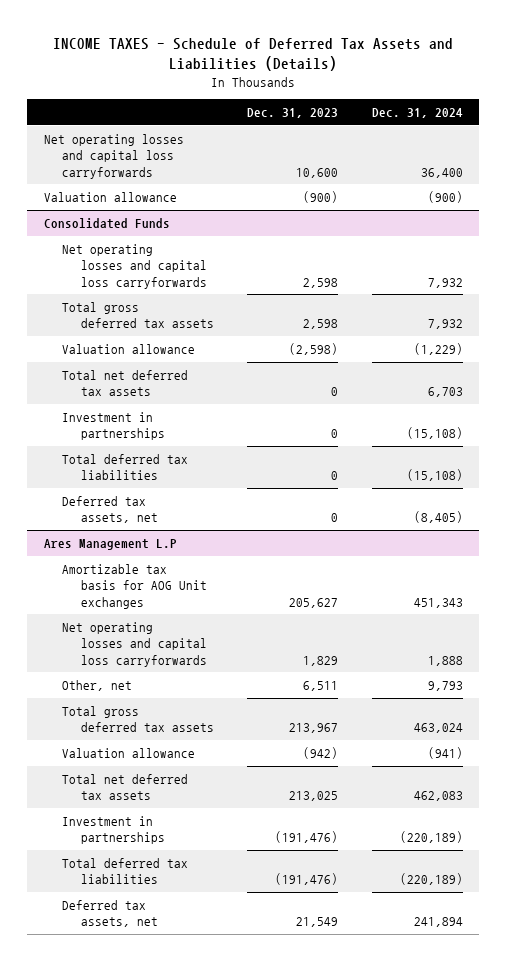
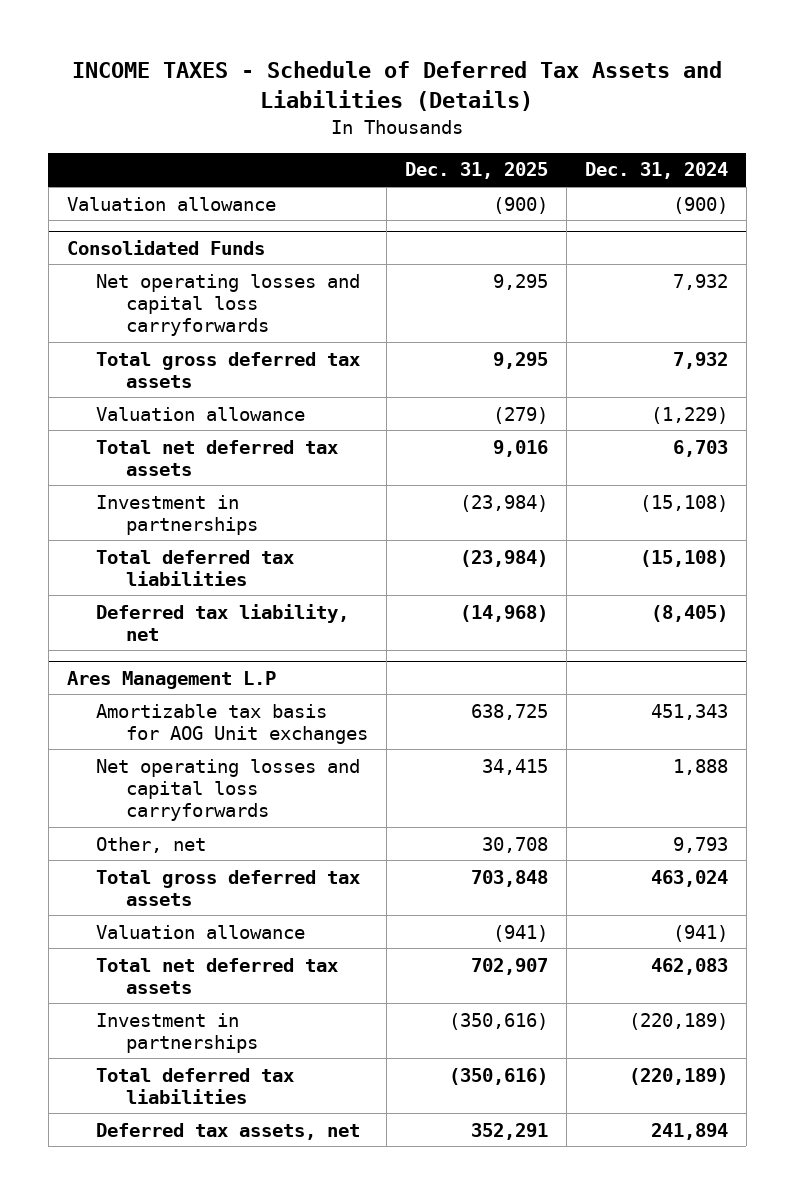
[247,108,339,119] Dec. 31, 2023 -> none
none -> [404,162,548,180] Dec. 31, 2025
[44,133,185,179] Net operating losses and capital loss carryforwards -> none
[62,495,158,524] Deferred tax assets, net -> [96,603,350,641] Deferred tax liability, net

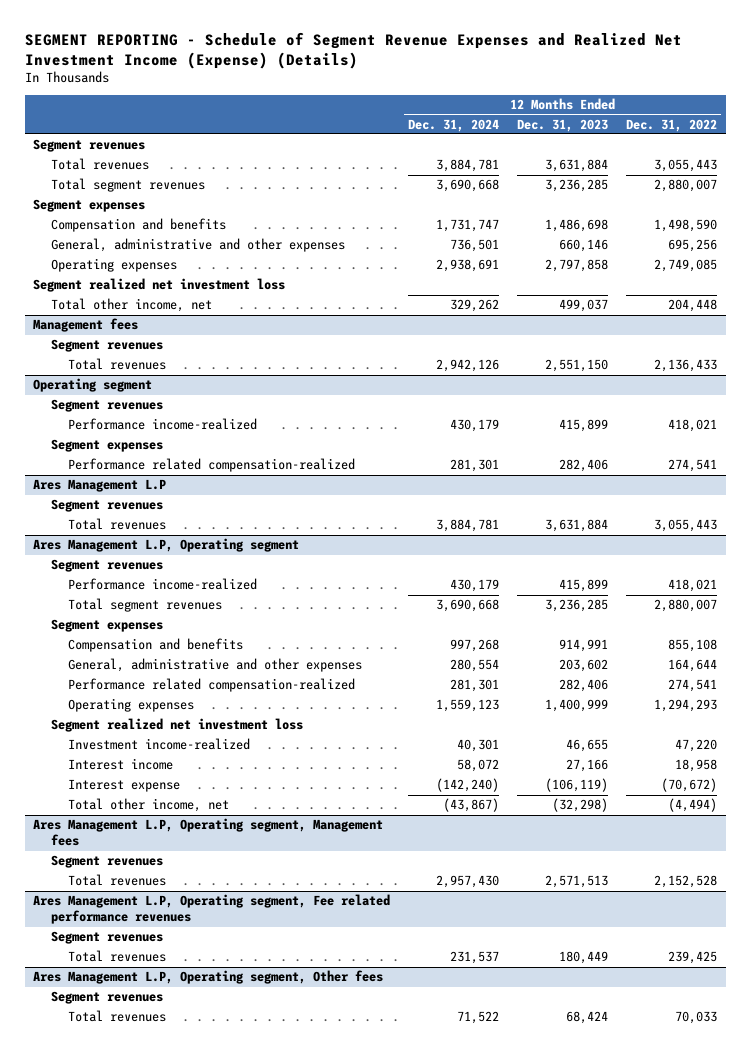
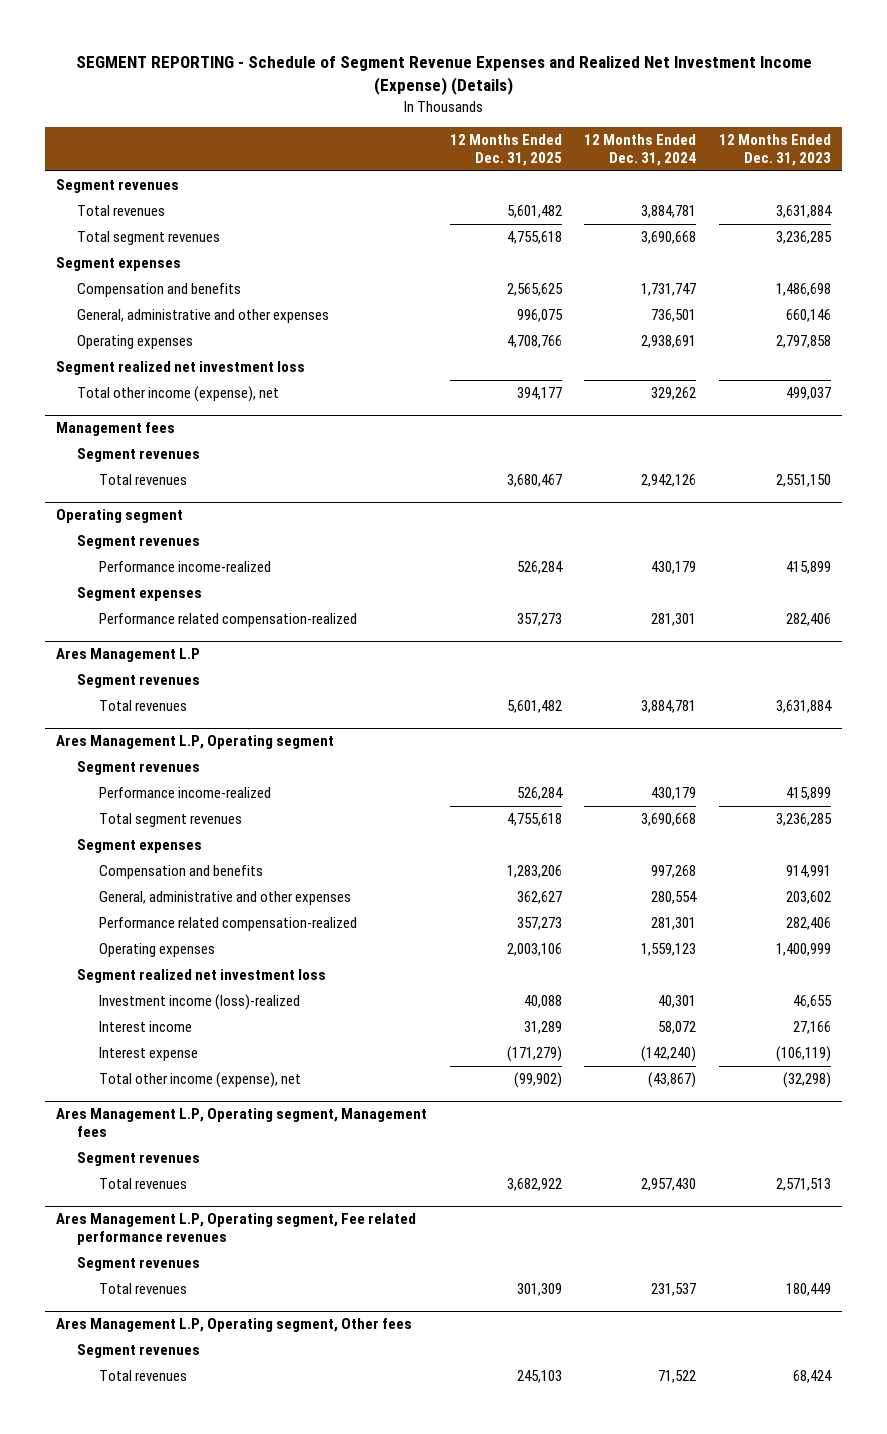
[625,118,717,132] Dec. 31, 2022 -> none
none -> [449,133,562,167] 12 Months Ended Dec. 31, 2025
[50,298,212,313] Total other income, net -> [77,386,280,403] Total other income (expense), net
[68,738,251,751] Investment income-realized -> [98,994,300,1011] Investment income (loss)-realized
[68,798,230,813] Total other income, net -> [98,1072,301,1089] Total other income (expense), net

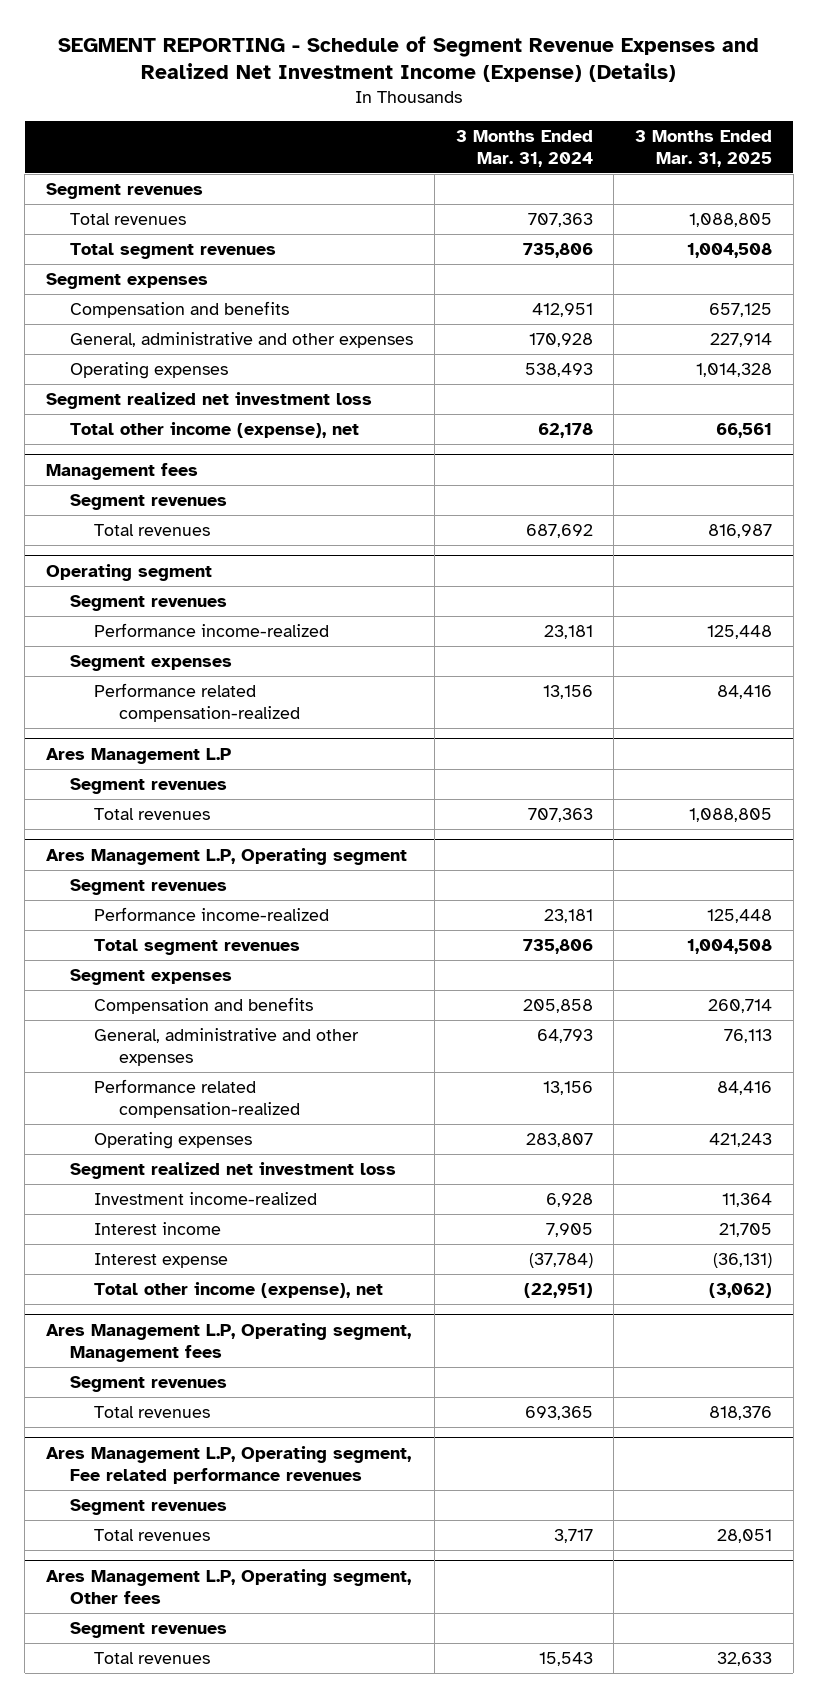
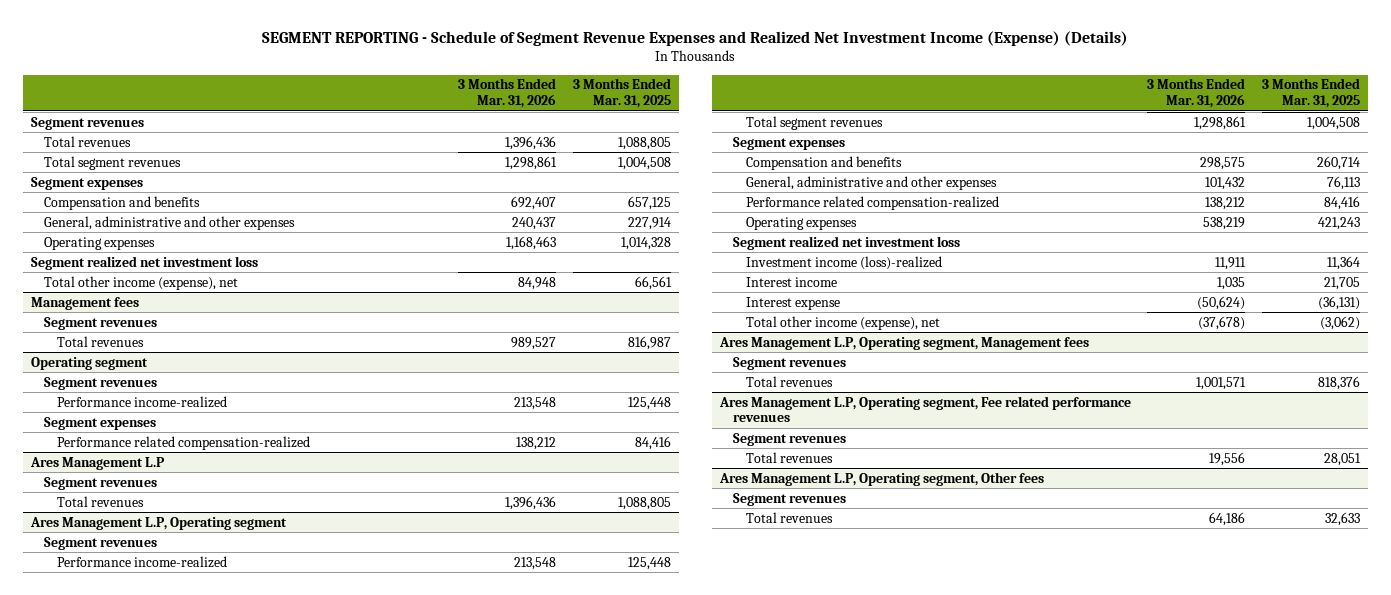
[455,129,593,167] 3 Months Ended Mar. 31, 2024 -> none
none -> [458,78,557,109] 3 Months Ended Mar. 31, 2026
[94,1192,318,1206] Investment income-realized -> [746,255,943,270] Investment income (loss)-realized

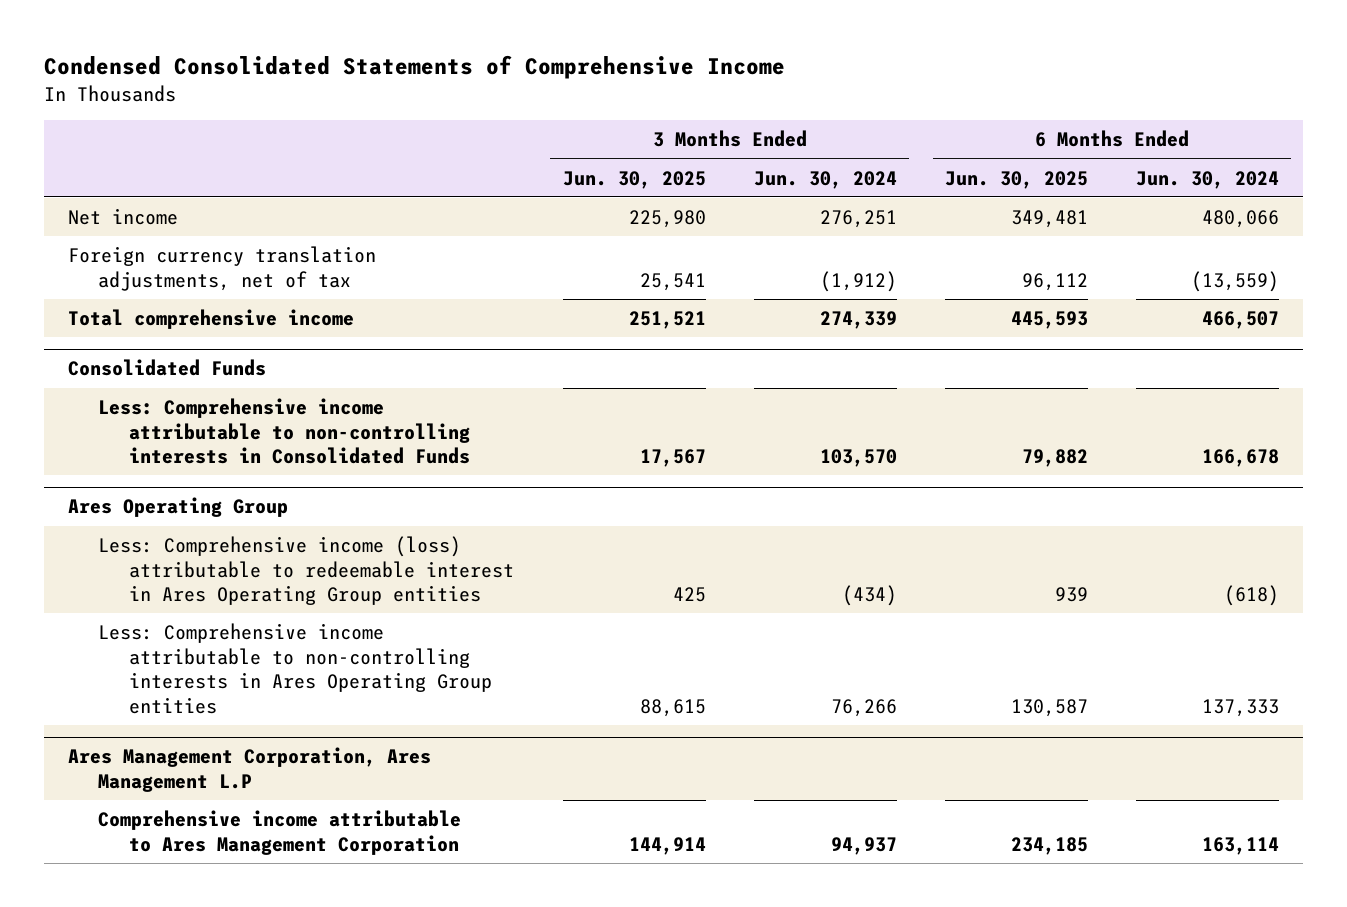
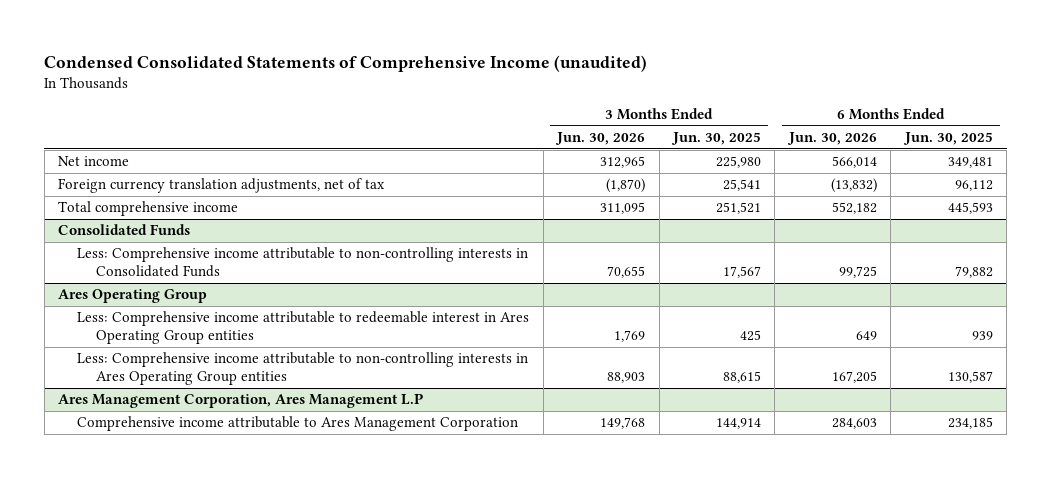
[43,55,785,80] Condensed Consolidated Statements of Comprehensive Income -> [44,54,648,72] Condensed Consolidated Statements of Comprehensive Income (unaudited)
[753,170,897,189] Jun. 30, 2024 -> none
[1136,170,1280,189] Jun. 30, 2024 -> none
none -> [555,132,646,146] Jun. 30, 2026
none -> [786,132,877,146] Jun. 30, 2026
[98,536,515,606] Less: Comprehensive income (loss) attributable to redeemable interest in Ares Operating Group entities -> [77,311,530,345] Less: Comprehensive income attributable to redeemable interest in Ares Operating Group entities

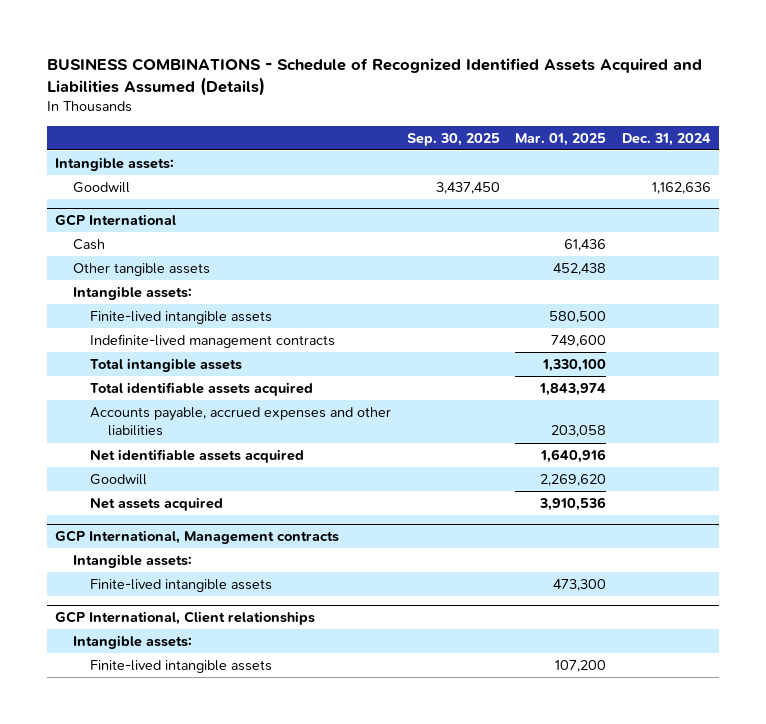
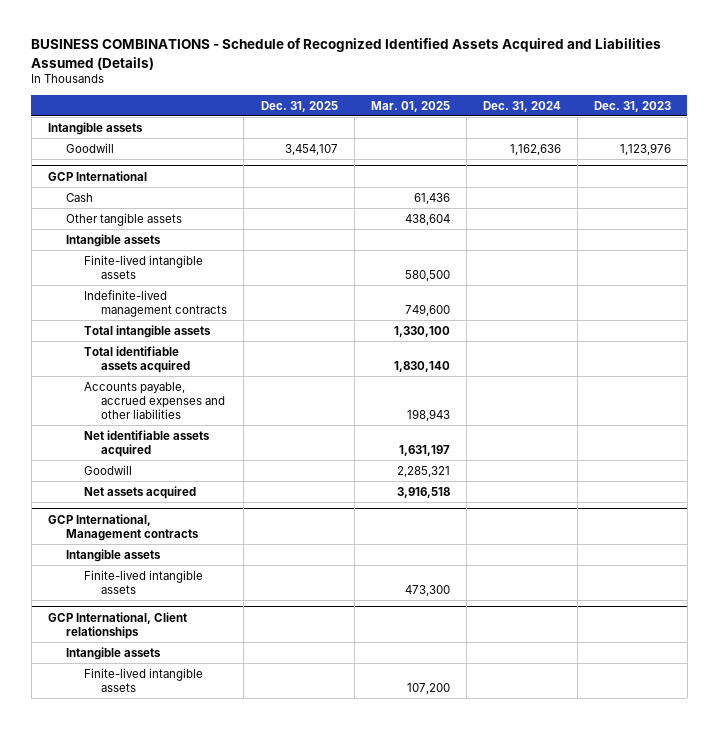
[406,132,500,146] Sep. 30, 2025 -> none
none -> [260,100,338,112] Dec. 31, 2025
none -> [593,100,671,112] Dec. 31, 2023
[55,156,175,171] Intangible assets: -> [47,121,143,135] Intangible assets
[553,262,607,275] 452,438 -> [404,213,450,225] 438,604
[72,285,192,300] Intangible assets: -> [65,233,161,247] Intangible assets
[539,382,607,396] 1,843,974 -> [393,360,450,372] 1,830,140
[551,425,607,438] 203,058 -> [406,408,450,421] 198,943
[540,448,607,463] 1,640,916 -> [398,444,450,456] 1,631,197
[540,473,607,486] 2,269,620 -> [396,465,450,477] 2,285,321
[539,496,607,511] 3,910,536 -> [396,486,450,498] 3,916,518
[72,553,192,568] Intangible assets: -> [65,548,161,562] Intangible assets
[72,634,192,649] Intangible assets: -> [65,646,161,660] Intangible assets

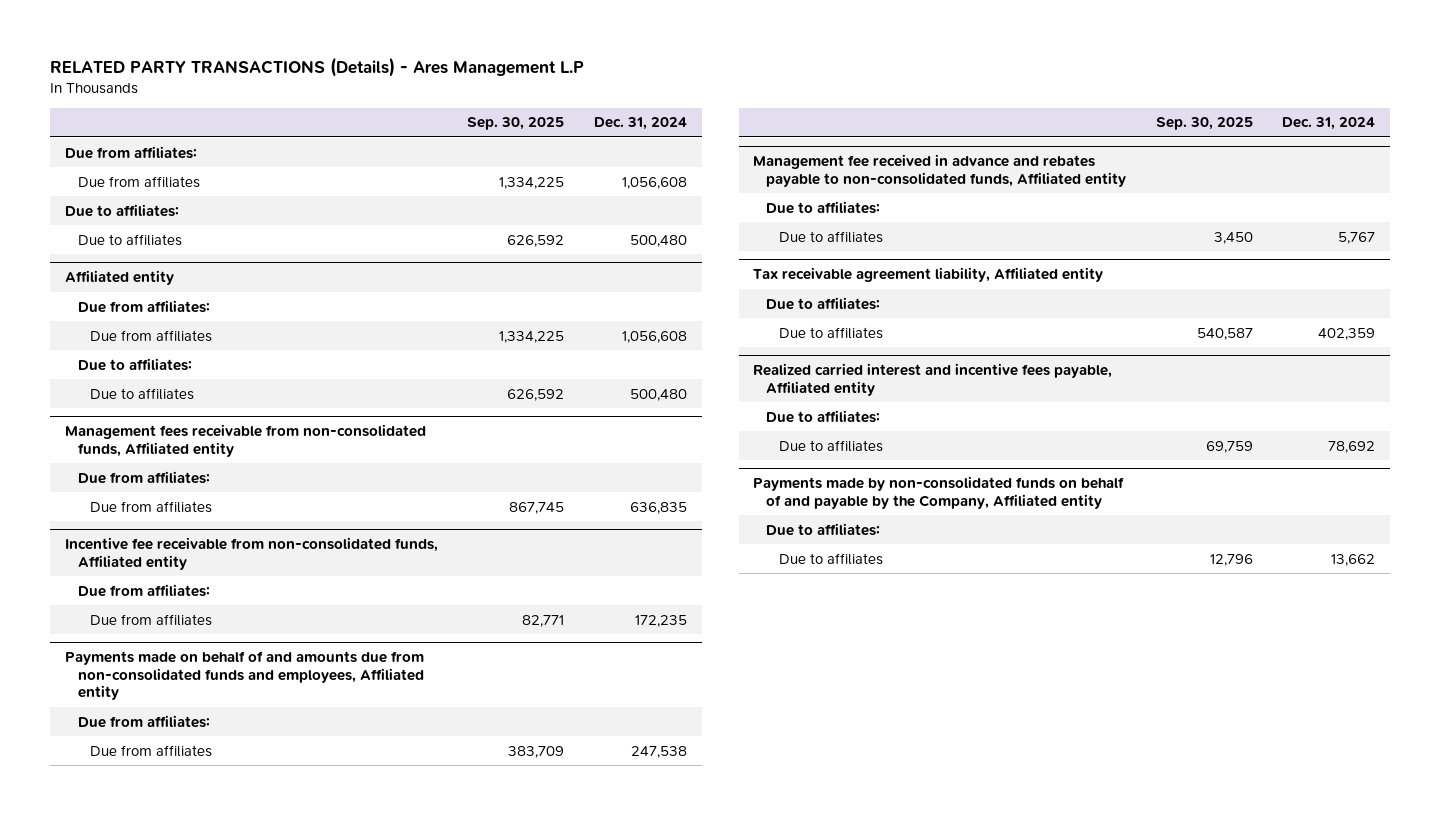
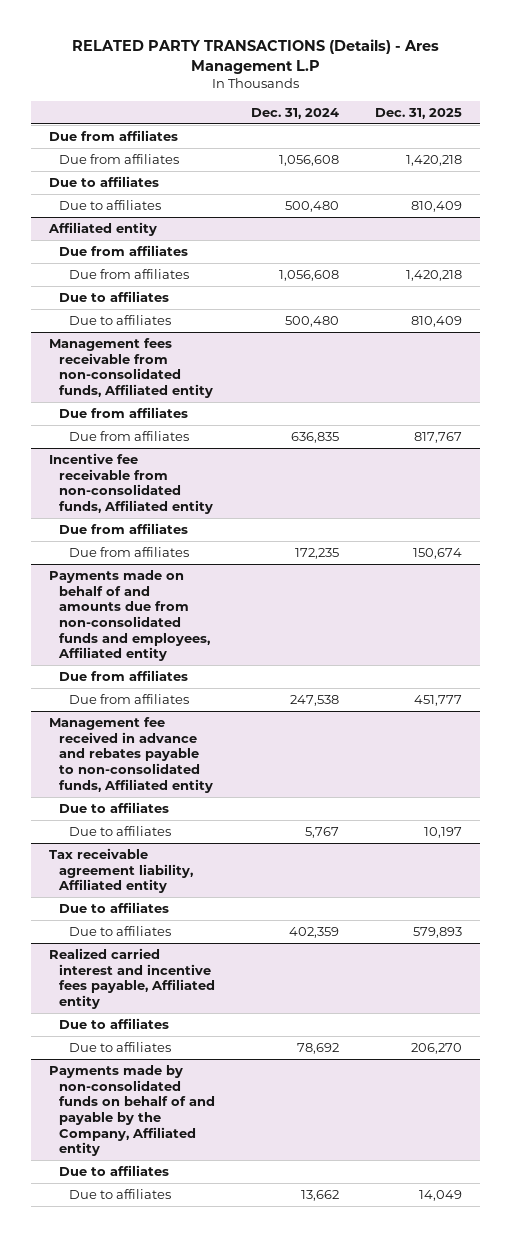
[467,117,565,131] Sep. 30, 2025 -> none
none -> [375,107,463,119] Dec. 31, 2025
[64,145,197,159] Due from affiliates: -> [49,129,179,141] Due from affiliates
[64,203,179,217] Due to affiliates: -> [49,175,160,187] Due to affiliates
[77,299,210,313] Due from affiliates: -> [59,244,189,256] Due from affiliates
[77,357,192,371] Due to affiliates: -> [59,290,170,302] Due to affiliates
[77,470,210,484] Due from affiliates: -> [59,406,189,418] Due from affiliates
[77,583,210,597] Due from affiliates: -> [59,522,189,534] Due from affiliates
[77,714,210,728] Due from affiliates: -> [59,669,189,681] Due from affiliates
[766,200,881,214] Due to affiliates: -> [59,801,170,813] Due to affiliates
[766,296,881,310] Due to affiliates: -> [59,901,170,913] Due to affiliates
[766,409,881,423] Due to affiliates: -> [59,1017,170,1029] Due to affiliates
[766,522,881,536] Due to affiliates: -> [59,1164,170,1176] Due to affiliates

